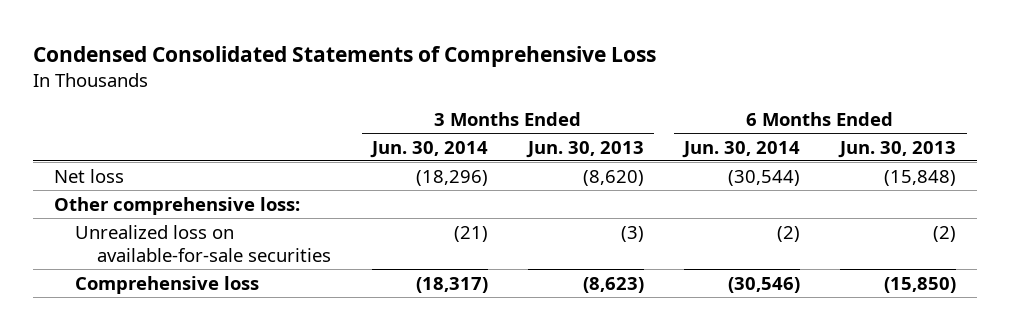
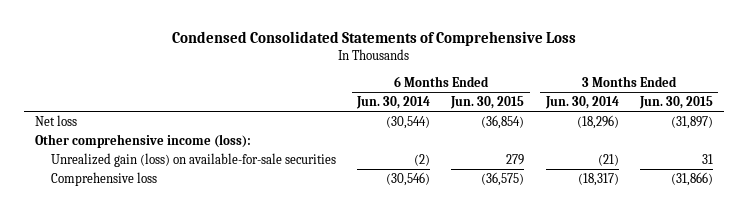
[525,140,644,158] Jun. 30, 2013 -> none
[838,140,957,158] Jun. 30, 2013 -> none
none -> [450,95,525,109] Jun. 30, 2015
none -> [639,95,714,109] Jun. 30, 2015
[53,196,300,215] Other comprehensive loss: -> [34,133,251,148] Other comprehensive income (loss):
[75,224,332,262] Unrealized loss on available-for-sale securities -> [50,152,336,167] Unrealized gain (loss) on available-for-sale securities

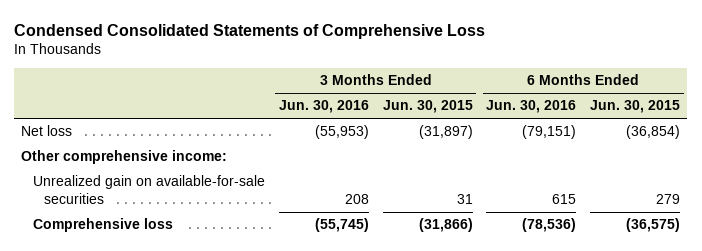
[356,95,431,109] Jun. 30, 2014 -> none
[544,95,619,109] Jun. 30, 2014 -> none
none -> [278,100,369,114] Jun. 30, 2016
none -> [486,100,577,114] Jun. 30, 2016
[34,133,251,148] Other comprehensive income (loss): -> [21,150,228,165] Other comprehensive income:
[50,152,336,167] Unrealized gain (loss) on available-for-sale securities -> [32,175,265,205] Unrealized gain on available-for-sale securities

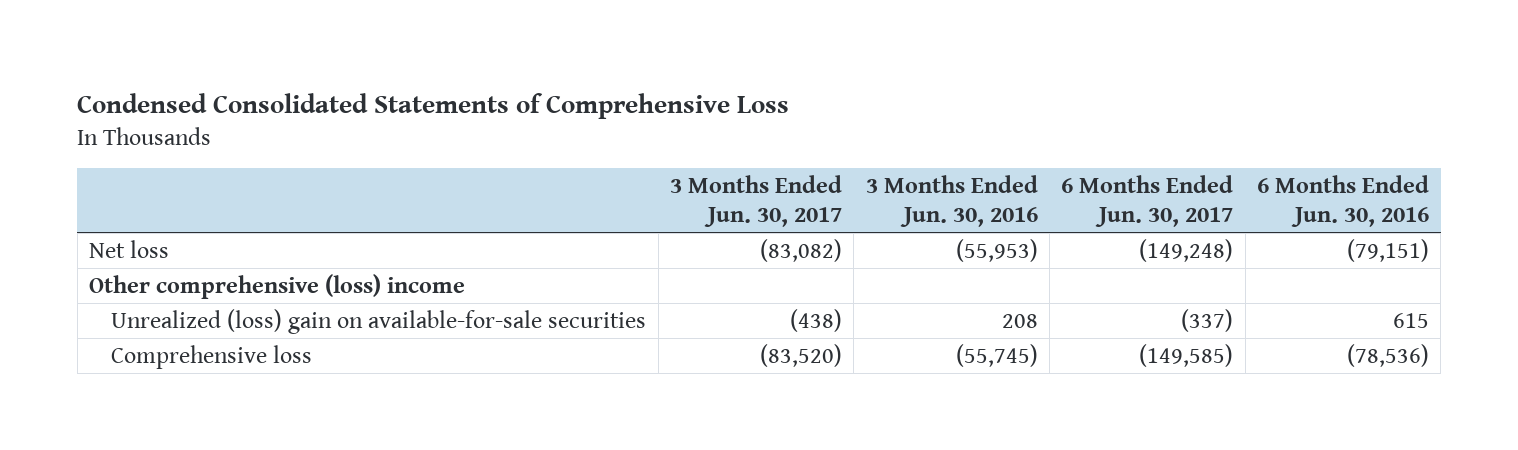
[382,100,473,114] Jun. 30, 2015 -> none
[590,100,681,114] Jun. 30, 2015 -> none
none -> [669,174,842,227] 3 Months Ended Jun. 30, 2017
none -> [1061,174,1234,227] 6 Months Ended Jun. 30, 2017
[21,150,228,165] Other comprehensive income: -> [88,273,465,299] Other comprehensive (loss) income
[32,175,265,205] Unrealized gain on available-for-sale securities -> [111,308,647,334] Unrealized (loss) gain on available-for-sale securities

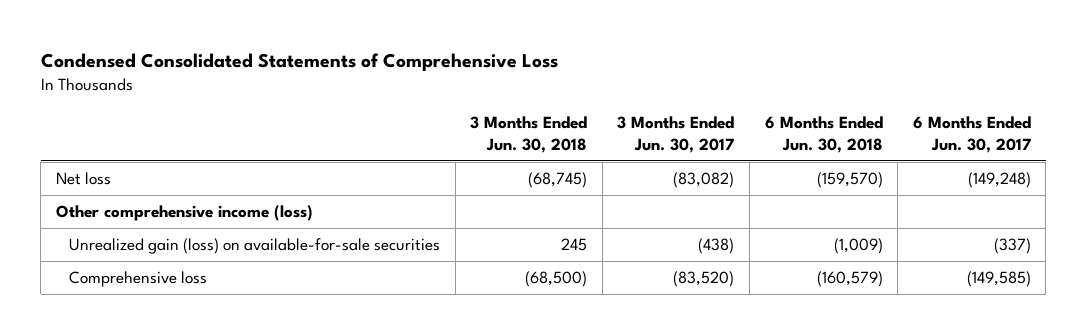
[865,174,1038,227] 3 Months Ended Jun. 30, 2016 -> none
[1256,174,1429,227] 6 Months Ended Jun. 30, 2016 -> none
none -> [470,116,588,153] 3 Months Ended Jun. 30, 2018
none -> [764,116,883,153] 6 Months Ended Jun. 30, 2018
[88,273,465,299] Other comprehensive (loss) income -> [55,205,313,222] Other comprehensive income (loss)
[111,308,647,334] Unrealized (loss) gain on available-for-sale securities -> [69,238,441,255] Unrealized gain (loss) on available-for-sale securities

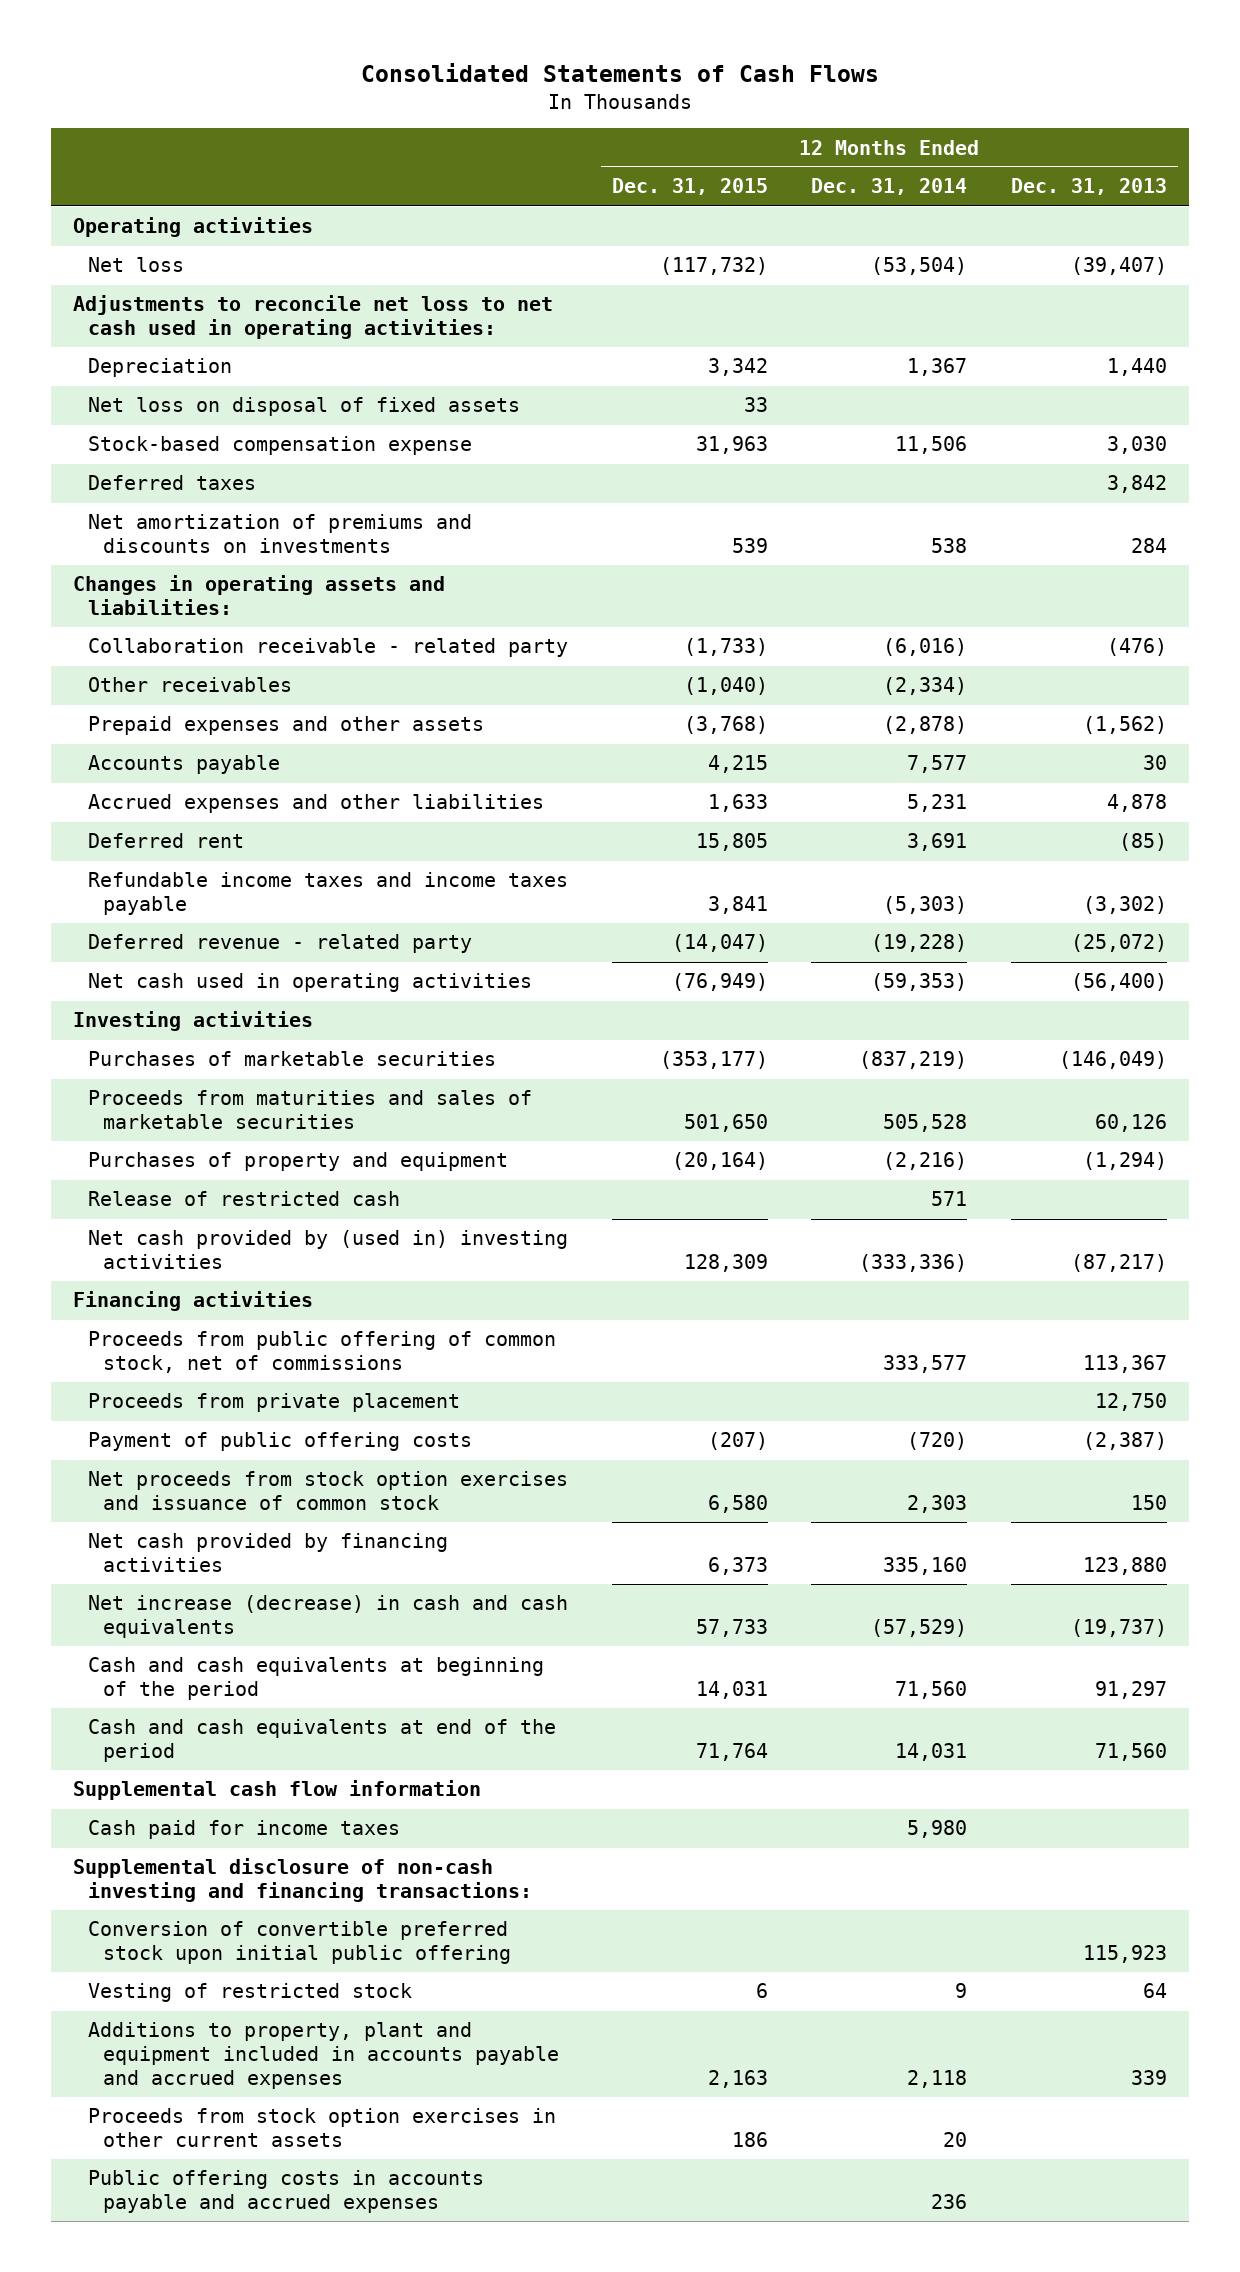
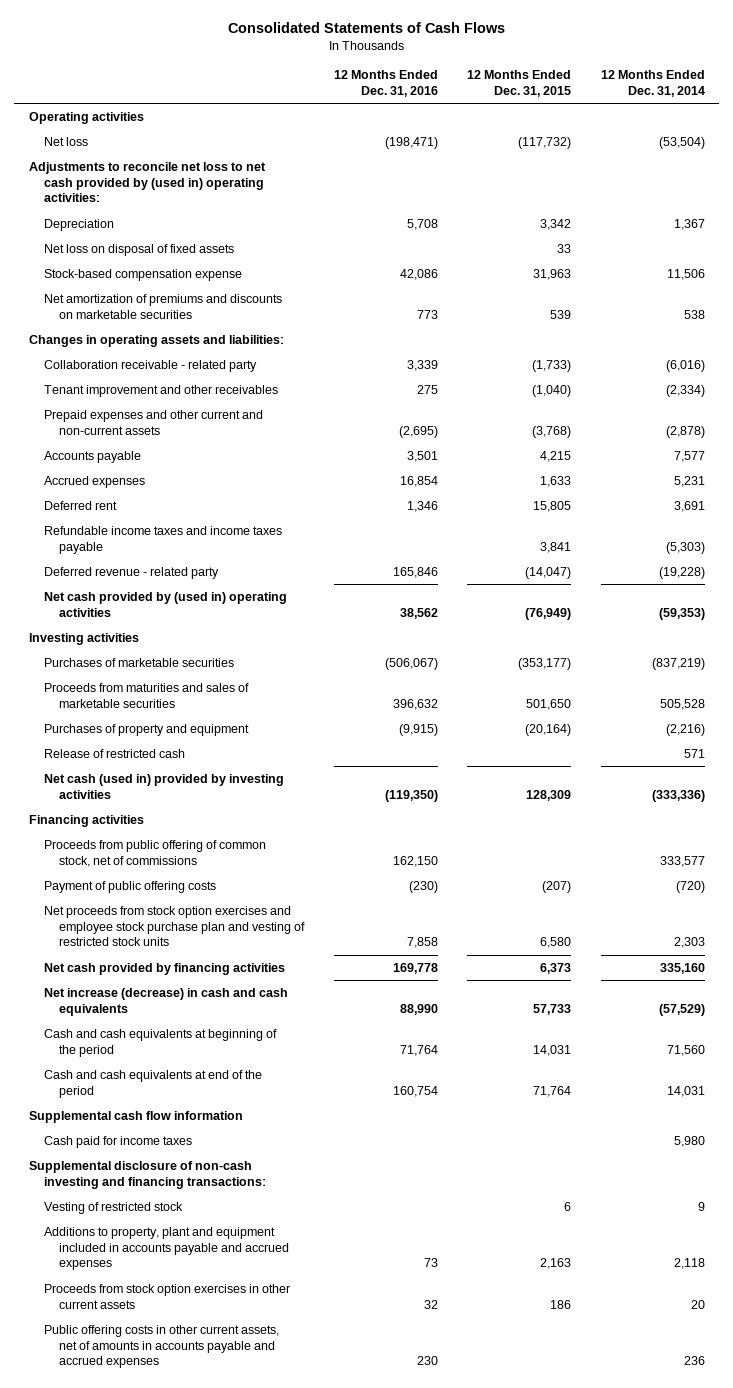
[1010,178,1167,196] Dec. 31, 2013 -> none
none -> [333,70,438,98] 12 Months Ended Dec. 31, 2016
[73,295,554,340] Adjustments to reconcile net loss to net cash used in operating activities: -> [28,161,266,203] Adjustments to reconcile net loss to net cash provided by (used in) operating activities:
[87,475,256,491] Deferred taxes -> none
[87,514,472,554] Net amortization of premiums and discounts on investments -> [43,293,282,319] Net amortization of premiums and discounts on marketable securities
[87,677,292,693] Other receivables -> [43,384,278,397] Tenant improvement and other receivables
[87,716,484,736] Prepaid expenses and other assets -> [43,409,263,435] Prepaid expenses and other current and non-current assets
[87,794,544,814] Accrued expenses and other liabilities -> [43,475,145,488] Accrued expenses
[87,973,532,993] Net cash used in operating activities -> [43,591,287,617] Net cash provided by (used in) operating activities
[87,1230,568,1270] Net cash provided by (used in) investing activities -> [43,773,284,799] Net cash (used in) provided by investing activities
[87,1393,460,1413] Proceeds from private placement -> none
[87,1471,568,1511] Net proceeds from stock option exercises and issuance of common stock -> [43,905,306,947] Net proceeds from stock option exercises and employee stock purchase plan and vesting of restricted stock units
[87,1921,511,1965] Conversion of convertible preferred stock upon initial public offering -> none
[87,2170,484,2214] Public offering costs in accounts payable and accrued expenses -> [43,1324,279,1369] Public offering costs in other current assets, net of amounts in accounts payable and accrued expenses

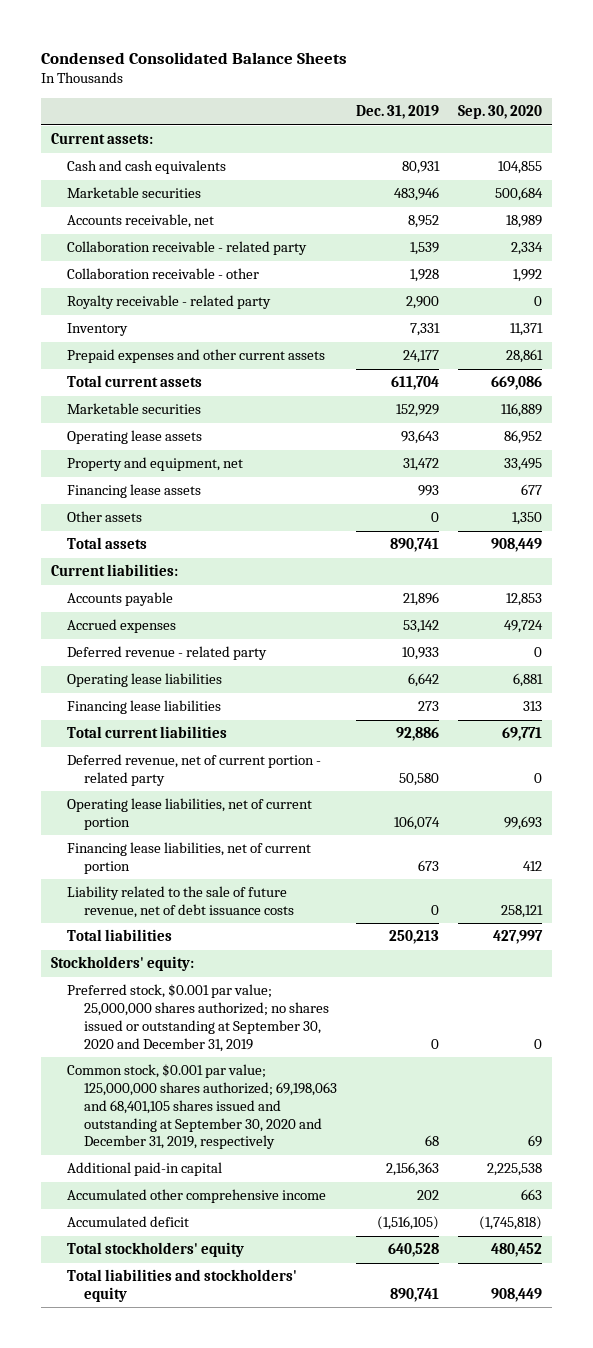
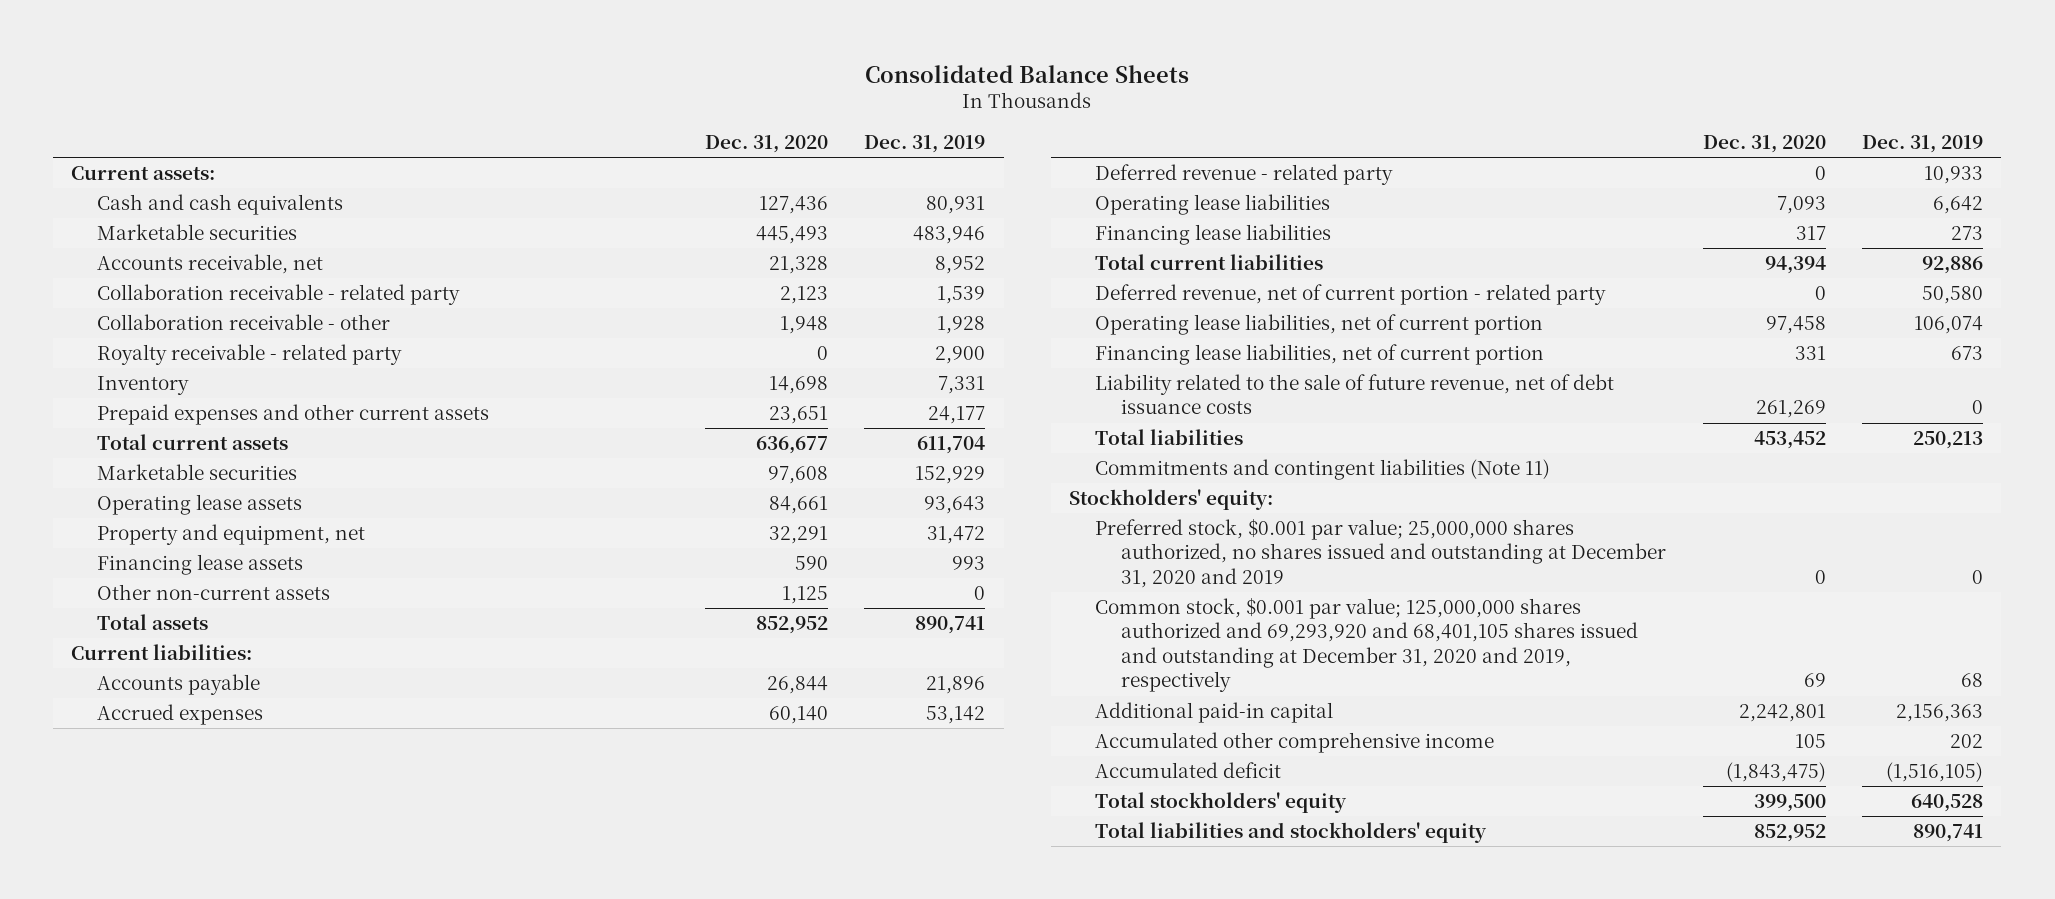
[41,51,348,64] Condensed Consolidated Balance Sheets -> [865,64,1190,83] Consolidated Balance Sheets
[458,105,543,120] Sep. 30, 2020 -> none
none -> [704,135,828,154] Dec. 31, 2020
[67,511,143,523] Other assets -> [97,583,331,600] Other non-current assets
none -> [1095,458,1551,480] Commitments and contingent liabilities (Note 11)
[67,984,330,1052] Preferred stock, $0.001 par value; 25,000,000 shares authorized; no shares issued or outstanding at September 30, 2020 and December 31, 2019 -> [1095,518,1666,588] Preferred stock, $0.001 par value; 25,000,000 shares authorized, no shares issued and outstanding at December 31, 2020 and 2019
[67,1064,338,1150] Common stock, $0.001 par value; 125,000,000 shares authorized; 69,198,063 and 68,401,105 shares issued and outstanding at September 30, 2020 and December 31, 2019, respectively -> [1095,597,1638,693] Common stock, $0.001 par value; 125,000,000 shares authorized and 69,293,920 and 68,401,105 shares issued and outstanding at December 31, 2020 and 2019, respectively

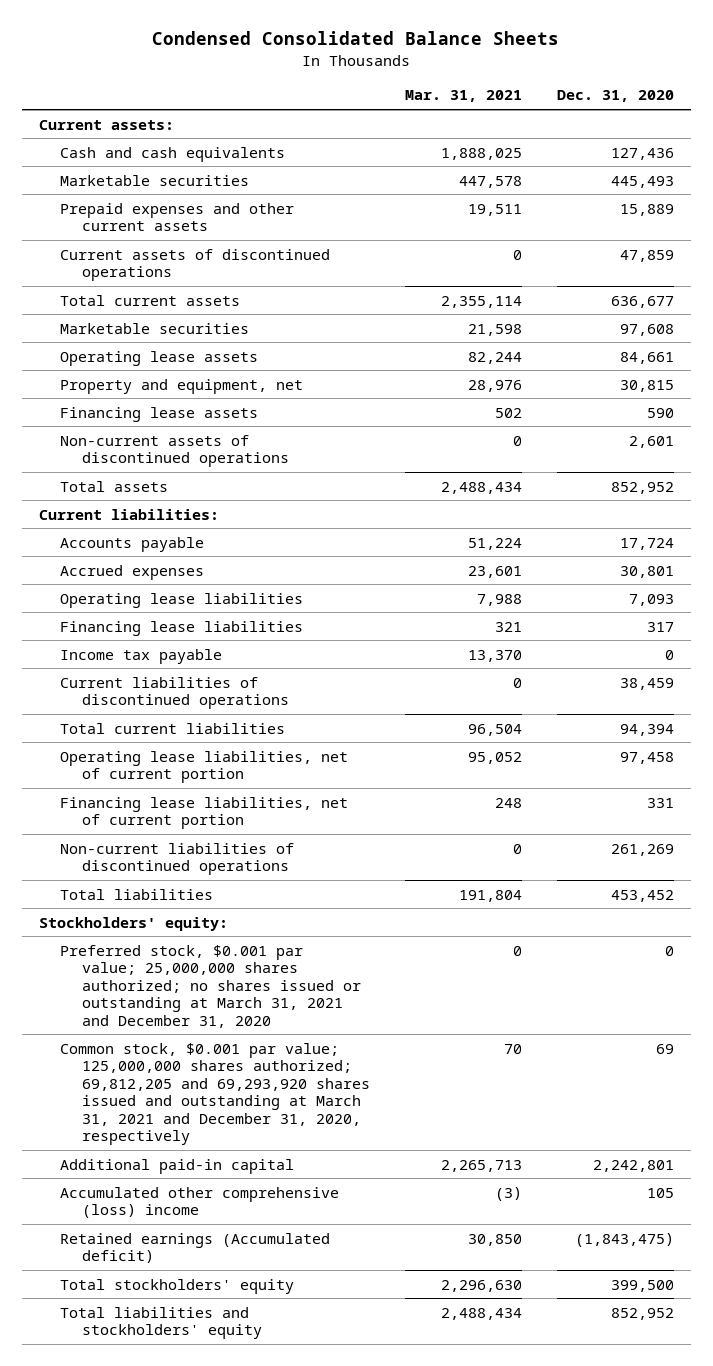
[865,64,1190,83] Consolidated Balance Sheets -> [152,31,560,46] Condensed Consolidated Balance Sheets
[864,135,986,154] Dec. 31, 2019 -> none
none -> [404,90,522,103] Mar. 31, 2021
[97,253,324,274] Accounts receivable, net -> none
[97,283,461,305] Collaboration receivable - related party -> none
[97,313,391,330] Collaboration receivable - other -> none
[97,343,403,365] Royalty receivable - related party -> none
[97,375,190,395] Inventory -> none
[768,405,828,424] 23,651 -> [619,203,674,216] 15,889
none -> [60,248,331,282] Current assets of discontinued operations
[768,525,828,544] 32,291 -> [619,379,674,392] 30,815
[97,583,331,600] Other non-current assets -> none
none -> [60,434,289,468] Non-current assets of discontinued operations
[1095,163,1394,185] Deferred revenue - related party -> none
[766,675,828,694] 26,844 -> [619,537,674,550] 17,724
[768,705,828,724] 60,140 -> [619,565,674,578] 30,801
none -> [60,648,223,664] Income tax payable
none -> [60,676,289,710] Current liabilities of discontinued operations
[1095,283,1607,305] Deferred revenue, net of current portion - related party -> none
[1095,373,1615,415] Liability related to the sale of future revenue, net of debt issuance costs -> [60,842,295,876] Non-current liabilities of discontinued operations
[1095,458,1551,480] Commitments and contingent liabilities (Note 11) -> none
[1095,518,1666,588] Preferred stock, $0.001 par value; 25,000,000 shares authorized, no shares issued and outstanding at December 31, 2020 and 2019 -> [60,944,361,1028] Preferred stock, $0.001 par value; 25,000,000 shares authorized; no shares issued or outstanding at March 31, 2021 and December 31, 2020
[1095,597,1638,693] Common stock, $0.001 par value; 125,000,000 shares authorized and 69,293,920 and 68,401,105 shares issued and outstanding at December 31, 2020 and 2019, respectively -> [60,1042,370,1146] Common stock, $0.001 par value; 125,000,000 shares authorized; 69,812,205 and 69,293,920 shares issued and outstanding at March 31, 2021 and December 31, 2020, respectively
[1095,731,1495,753] Accumulated other comprehensive income -> [60,1186,340,1219] Accumulated other comprehensive (loss) income
[1095,761,1282,778] Accumulated deficit -> [60,1232,331,1264] Retained earnings (Accumulated deficit)

